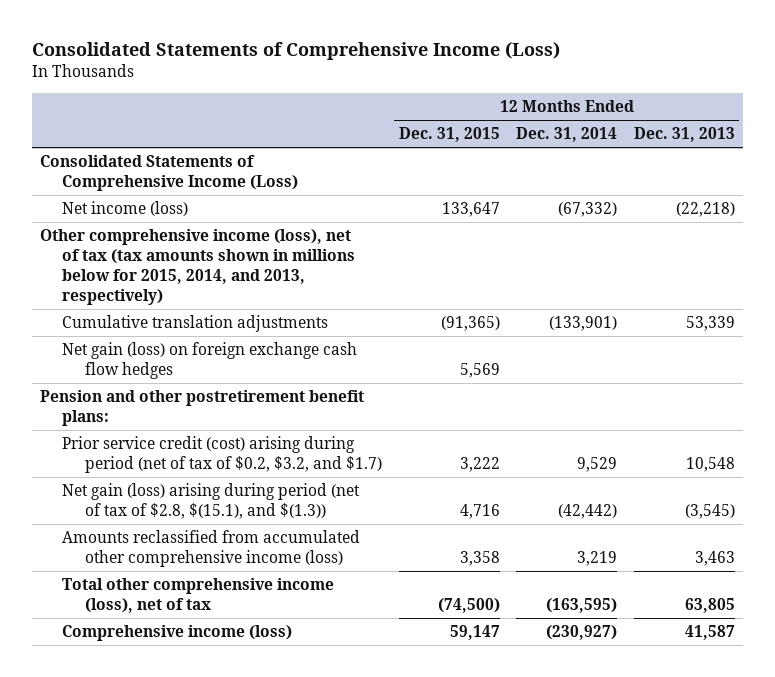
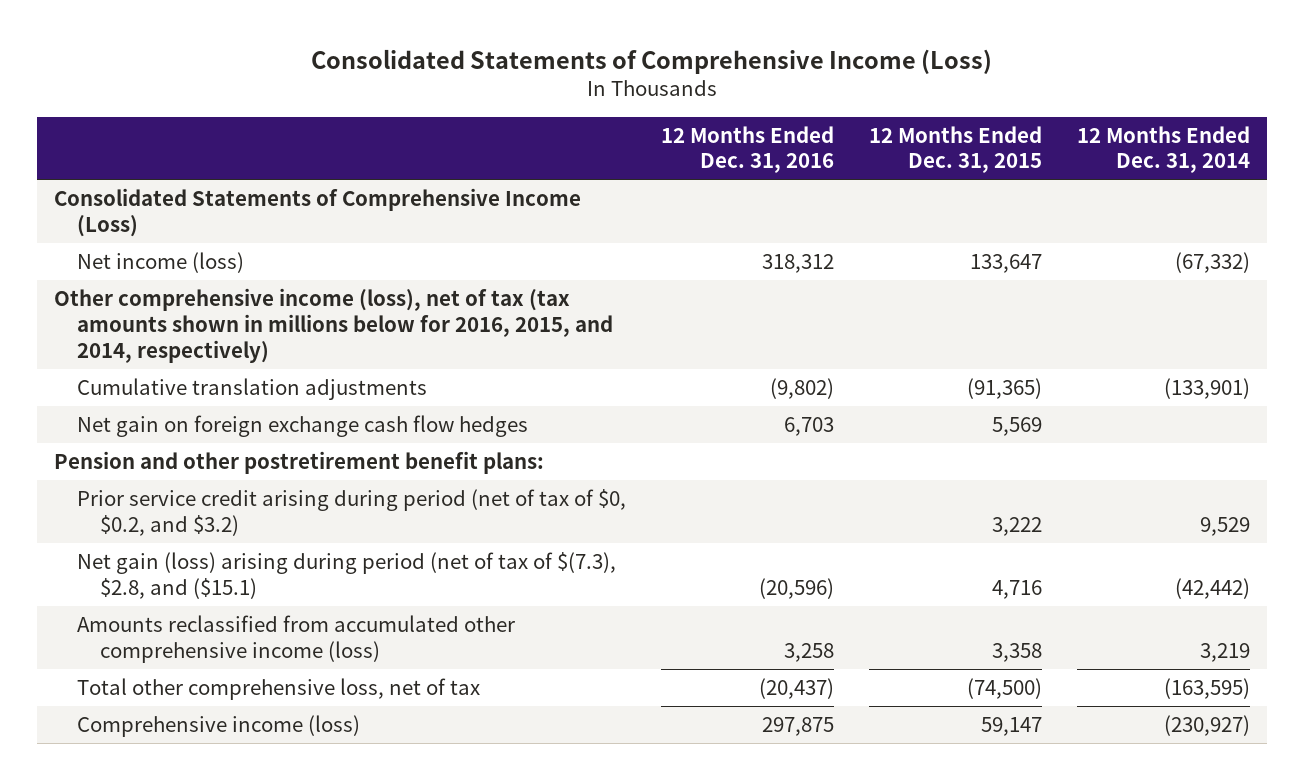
[633,127,735,143] Dec. 31, 2013 -> none
none -> [661,125,835,174] 12 Months Ended Dec. 31, 2016
[40,229,356,305] Other comprehensive income (loss), net of tax (tax amounts shown in millions below for 2015, 2014, and 2013, respectively) -> [54,287,614,363] Other comprehensive income (loss), net of tax (tax amounts shown in millions below for 2016, 2015, and 2014, respectively)
[62,342,358,380] Net gain (loss) on foreign exchange cash flow hedges -> [77,414,529,437] Net gain on foreign exchange cash flow hedges
[62,436,382,474] Prior service credit (cost) arising during period (net of tax of $0.2, $3.2, and $1.7) -> [77,488,627,536] Prior service credit arising during period (net of tax of $0, $0.2, and $3.2)
[62,483,361,520] Net gain (loss) arising during period (net of tax of $2.8, $(15.1), and $(1.3)) -> [77,551,617,599] Net gain (loss) arising during period (net of tax of $(7.3), $2.8, and ($15.1)
[62,578,335,614] Total other comprehensive income (loss), net of tax -> [77,677,481,700] Total other comprehensive loss, net of tax

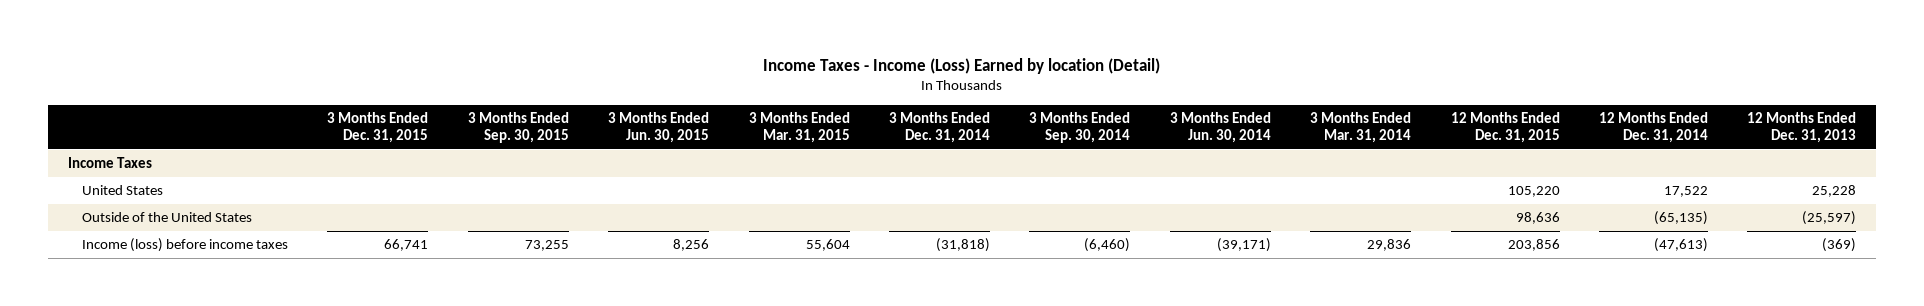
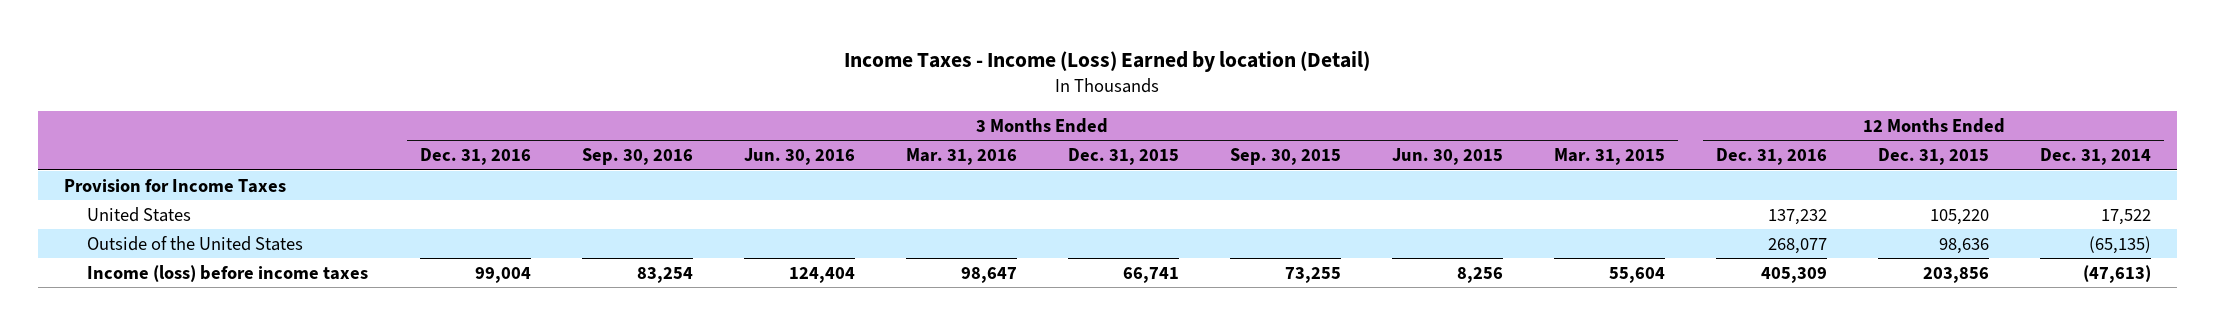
[889,111,991,144] 3 Months Ended Dec. 31, 2014 -> none
[1029,111,1131,144] 3 Months Ended Sep. 30, 2014 -> none
[1169,111,1271,144] 3 Months Ended Jun. 30, 2014 -> none
[1310,111,1412,144] 3 Months Ended Mar. 31, 2014 -> none
[1747,111,1857,144] 12 Months Ended Dec. 31, 2013 -> none
none -> [419,148,531,166] Dec. 31, 2016
none -> [581,148,693,166] Sep. 30, 2016
none -> [743,148,855,166] Jun. 30, 2016
none -> [905,148,1017,166] Mar. 31, 2016
none -> [1716,148,1828,166] Dec. 31, 2016
[67,157,152,169] Income Taxes -> [63,178,286,193] Provision for Income Taxes

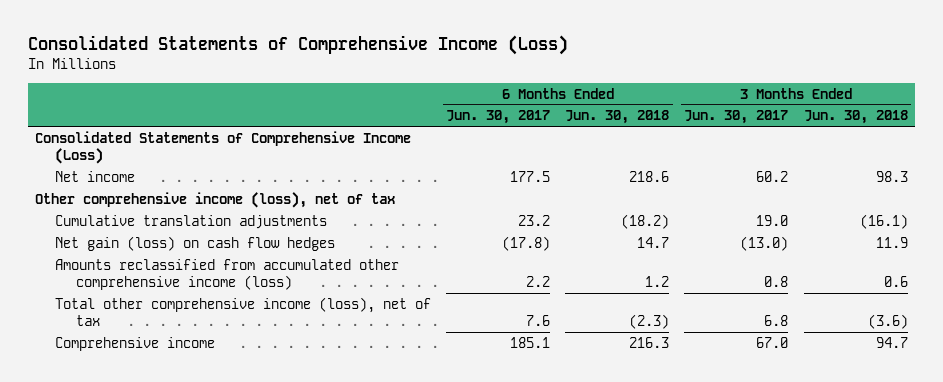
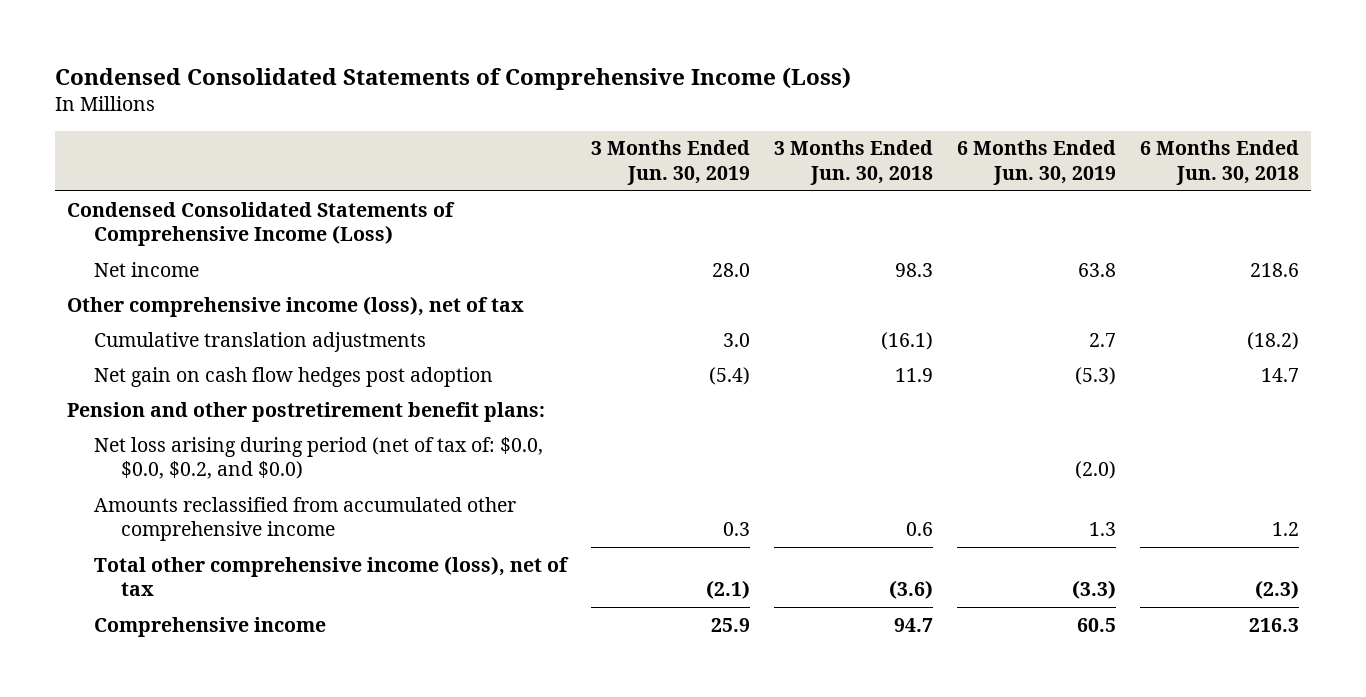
[27,34,568,55] Consolidated Statements of Comprehensive Income (Loss) -> [54,67,851,91] Condensed Consolidated Statements of Comprehensive Income (Loss)
[446,110,551,125] Jun. 30, 2017 -> none
[684,110,789,125] Jun. 30, 2017 -> none
none -> [590,140,750,186] 3 Months Ended Jun. 30, 2019
none -> [956,140,1116,186] 6 Months Ended Jun. 30, 2019
[35,130,412,165] Consolidated Statements of Comprehensive Income (Loss) -> [66,201,455,247] Condensed Consolidated Statements of Comprehensive Income (Loss)
[55,235,336,251] Net gain (loss) on cash flow hedges -> [93,366,493,387] Net gain on cash flow hedges post adoption
none -> [66,401,545,422] Pension and other postretirement benefit plans:
none -> [93,436,543,480] Net loss arising during period (net of tax of: $0.0, $0.0, $0.2, and $0.0)
[55,258,400,291] Amounts reclassified from accumulated other comprehensive income (loss) -> [93,496,516,542] Amounts reclassified from accumulated other comprehensive income

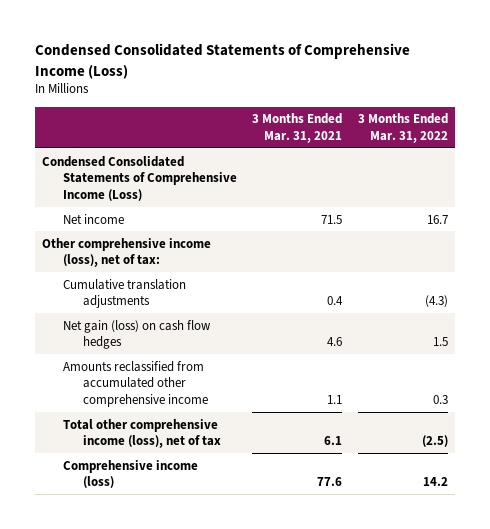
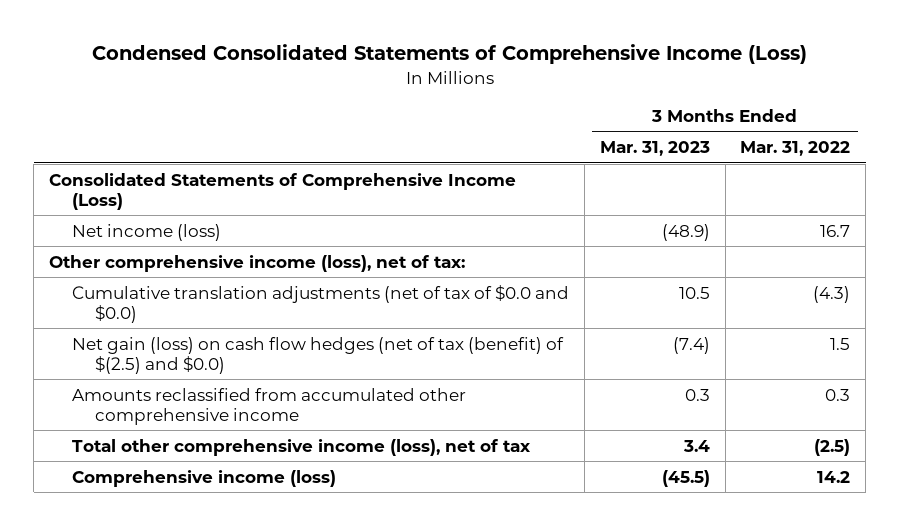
[252,113,343,143] 3 Months Ended Mar. 31, 2021 -> none
none -> [599,141,710,157] Mar. 31, 2023
[42,155,237,201] Condensed Consolidated Statements of Comprehensive Income (Loss) -> [49,172,517,210] Consolidated Statements of Comprehensive Income (Loss)
[62,213,124,224] Net income -> [72,223,222,241] Net income (loss)
[62,278,186,309] Cumulative translation adjustments -> [72,284,570,323] Cumulative translation adjustments (net of tax of $0.0 and $0.0)
[62,319,211,350] Net gain (loss) on cash flow hedges -> [72,336,565,374] Net gain (loss) on cash flow hedges (net of tax (benefit) of $(2.5) and $0.0)

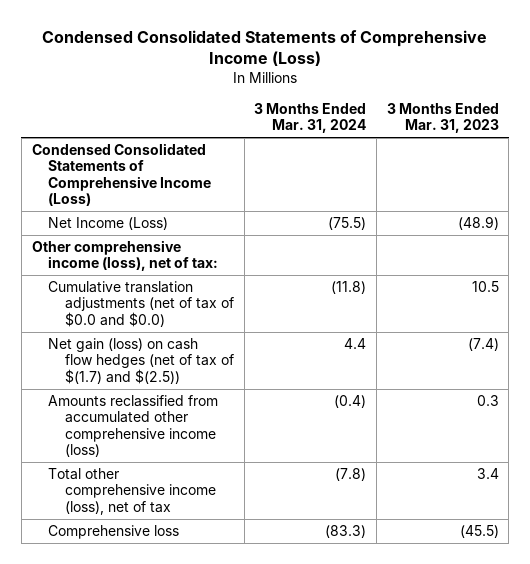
[740,141,851,157] Mar. 31, 2022 -> none
none -> [254,102,367,134] 3 Months Ended Mar. 31, 2024
[49,172,517,210] Consolidated Statements of Comprehensive Income (Loss) -> [31,142,212,207] Condensed Consolidated Statements of Comprehensive Income (Loss)
[72,223,222,241] Net income (loss) -> [48,216,169,230] Net Income (Loss)
[72,336,565,374] Net gain (loss) on cash flow hedges (net of tax (benefit) of $(2.5) and $0.0) -> [48,337,234,384] Net gain (loss) on cash flow hedges (net of tax of $(1.7) and $(2.5))
[72,387,467,425] Amounts reclassified from accumulated other comprehensive income -> [48,394,219,458] Amounts reclassified from accumulated other comprehensive income (loss)
[72,469,337,487] Comprehensive income (loss) -> [48,524,180,539] Comprehensive loss

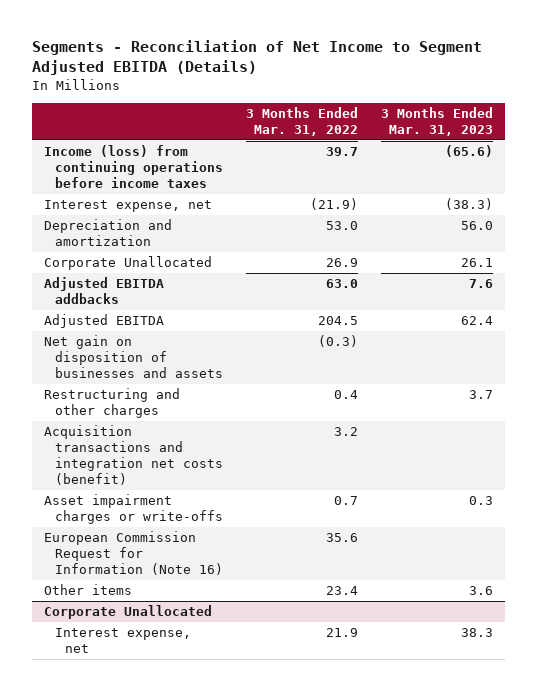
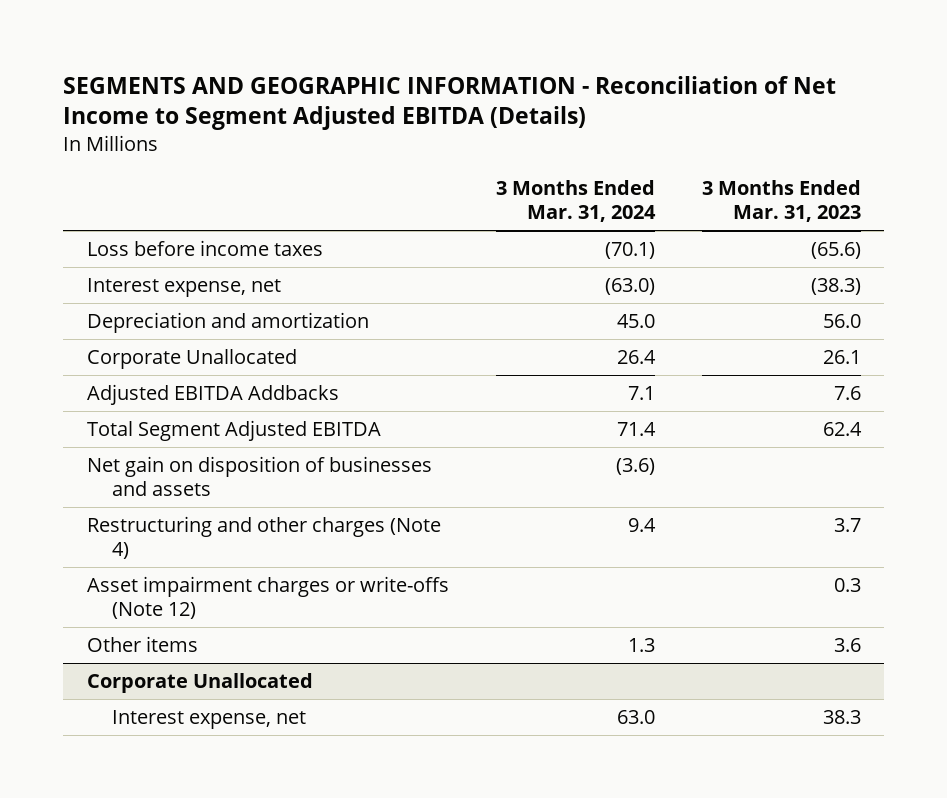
[32,40,483,76] Segments - Reconciliation of Net Income to Segment Adjusted EBITDA (Details) -> [63,75,837,131] SEGMENTS AND GEOGRAPHIC INFORMATION - Reconciliation of Net Income to Segment Adjusted EBITDA (Details)
[246,107,359,137] 3 Months Ended Mar. 31, 2022 -> none
none -> [495,180,656,223] 3 Months Ended Mar. 31, 2024
[43,145,223,189] Income (loss) from continuing operations before income taxes -> [86,239,323,256] Loss before income taxes
[43,277,164,305] Adjusted EBITDA addbacks -> [86,383,339,405] Adjusted EBITDA Addbacks
[43,314,164,329] Adjusted EBITDA -> [86,419,381,441] Total Segment Adjusted EBITDA
[43,425,223,486] Acquisition transactions and integration net costs (benefit) -> none
[43,531,223,576] European Commission Request for Information (Note 16) -> none
[43,388,180,419] Restructuring and other charges -> [86,515,441,560] Restructuring and other charges (Note 4)
[43,494,223,525] Asset impairment charges or write-offs -> [86,575,449,620] Asset impairment charges or write-offs (Note 12)

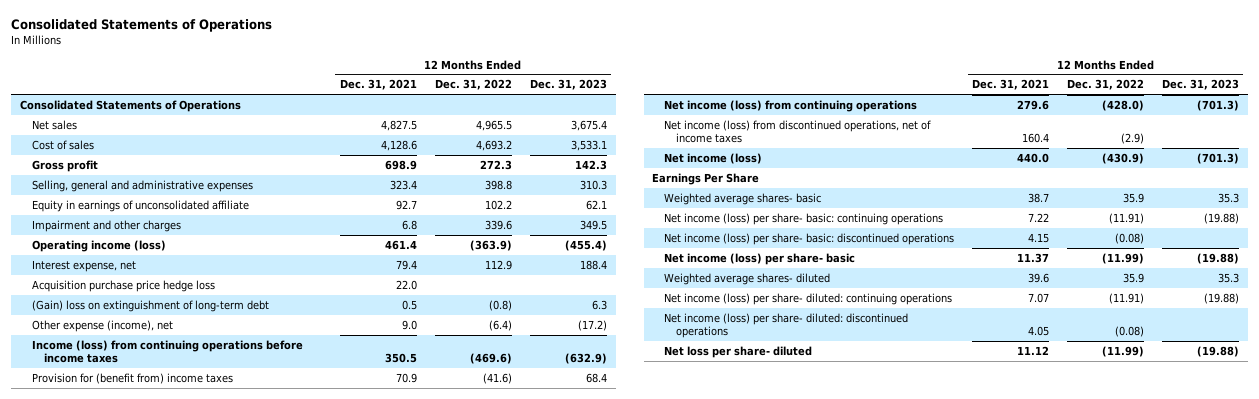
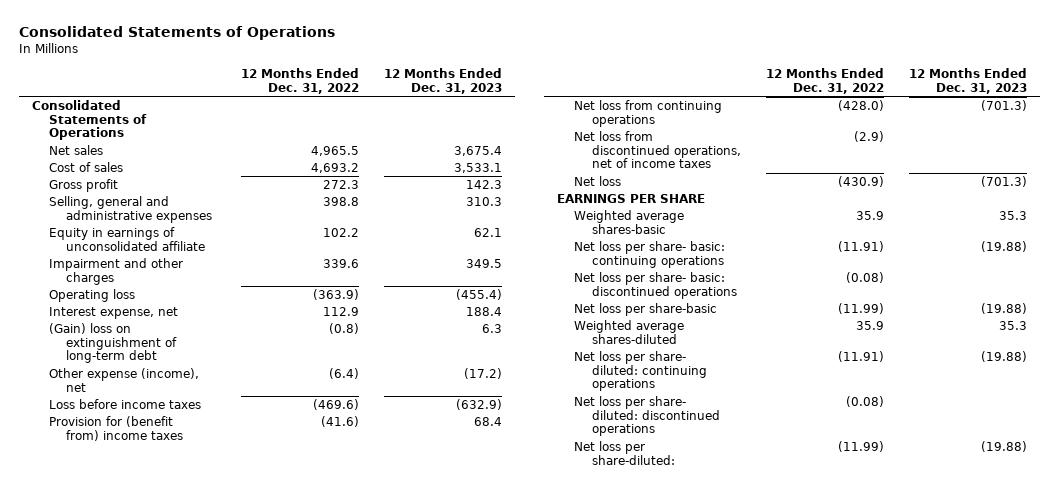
[339,79,417,91] Dec. 31, 2021 -> none
[31,239,166,252] Operating income (loss) -> [48,288,135,302] Operating loss
[31,279,215,292] Acquisition purchase price hedge loss -> none
[31,339,303,364] Income (loss) from continuing operations before income taxes -> [48,398,201,409] Loss before income taxes
[664,99,918,112] Net income (loss) from continuing operations -> [574,99,723,127] Net loss from continuing operations
[664,119,932,144] Net income (loss) from discontinued operations, net of income taxes -> [574,130,741,169] Net loss from discontinued operations, net of income taxes
[664,152,763,164] Net income (loss) -> [574,175,622,186] Net loss
[652,172,760,185] Earnings Per Share -> [557,193,706,203] EARNINGS PER SHARE
[664,192,822,205] Weighted average shares- basic -> [574,209,685,234] Weighted average shares-basic
[664,212,944,225] Net income (loss) per share- basic: continuing operations -> [574,240,726,268] Net loss per share- basic: continuing operations
[664,232,955,245] Net income (loss) per share- basic: discontinued operations -> [574,271,737,299] Net loss per share- basic: discontinued operations
[664,252,856,265] Net income (loss) per share- basic -> [574,302,718,316] Net loss per share-basic
[664,272,831,285] Weighted average shares- diluted -> [574,319,685,344] Weighted average shares-diluted
[664,292,953,305] Net income (loss) per share- diluted: continuing operations -> [574,350,707,392] Net loss per share- diluted: continuing operations
[664,312,909,339] Net income (loss) per share- diluted: discontinued operations -> [574,395,720,437] Net loss per share- diluted: discontinued operations
[664,345,813,358] Net loss per share- diluted -> [574,440,675,465] Net loss per share-diluted:

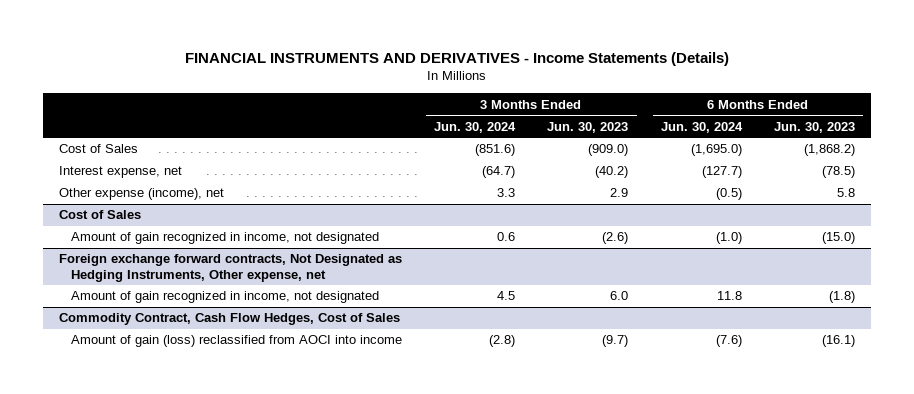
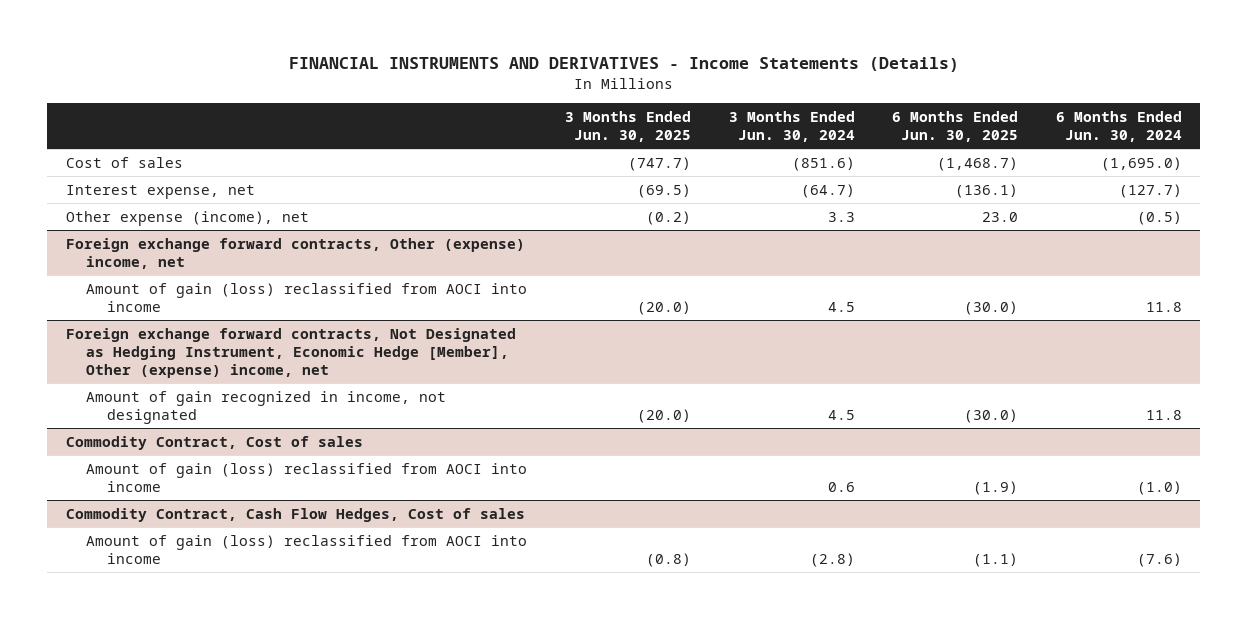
[547,121,629,133] Jun. 30, 2023 -> none
[773,121,855,133] Jun. 30, 2023 -> none
none -> [565,110,692,143] 3 Months Ended Jun. 30, 2025
none -> [892,110,1019,143] 6 Months Ended Jun. 30, 2025
[58,144,138,154] Cost of Sales -> [65,156,183,168] Cost of sales
[58,210,141,220] Cost of Sales -> none
[71,232,380,245] Amount of gain recognized in income, not designated -> none
none -> [65,237,525,269] Foreign exchange forward contracts, Other (expense) income, net
none -> [86,282,528,312] Amount of gain (loss) reclassified from AOCI into income
[58,254,402,282] Foreign exchange forward contracts, Not Designated as Hedging Instruments, Other expense, net -> [65,327,516,379] Foreign exchange forward contracts, Not Designated as Hedging Instrument, Economic Hedge [Member], Other (expense) income, net
none -> [65,435,363,450] Commodity Contract, Cost of sales
none -> [86,462,528,492] Amount of gain (loss) reclassified from AOCI into income
[58,313,400,326] Commodity Contract, Cash Flow Hedges, Cost of Sales -> [65,507,525,522] Commodity Contract, Cash Flow Hedges, Cost of sales

